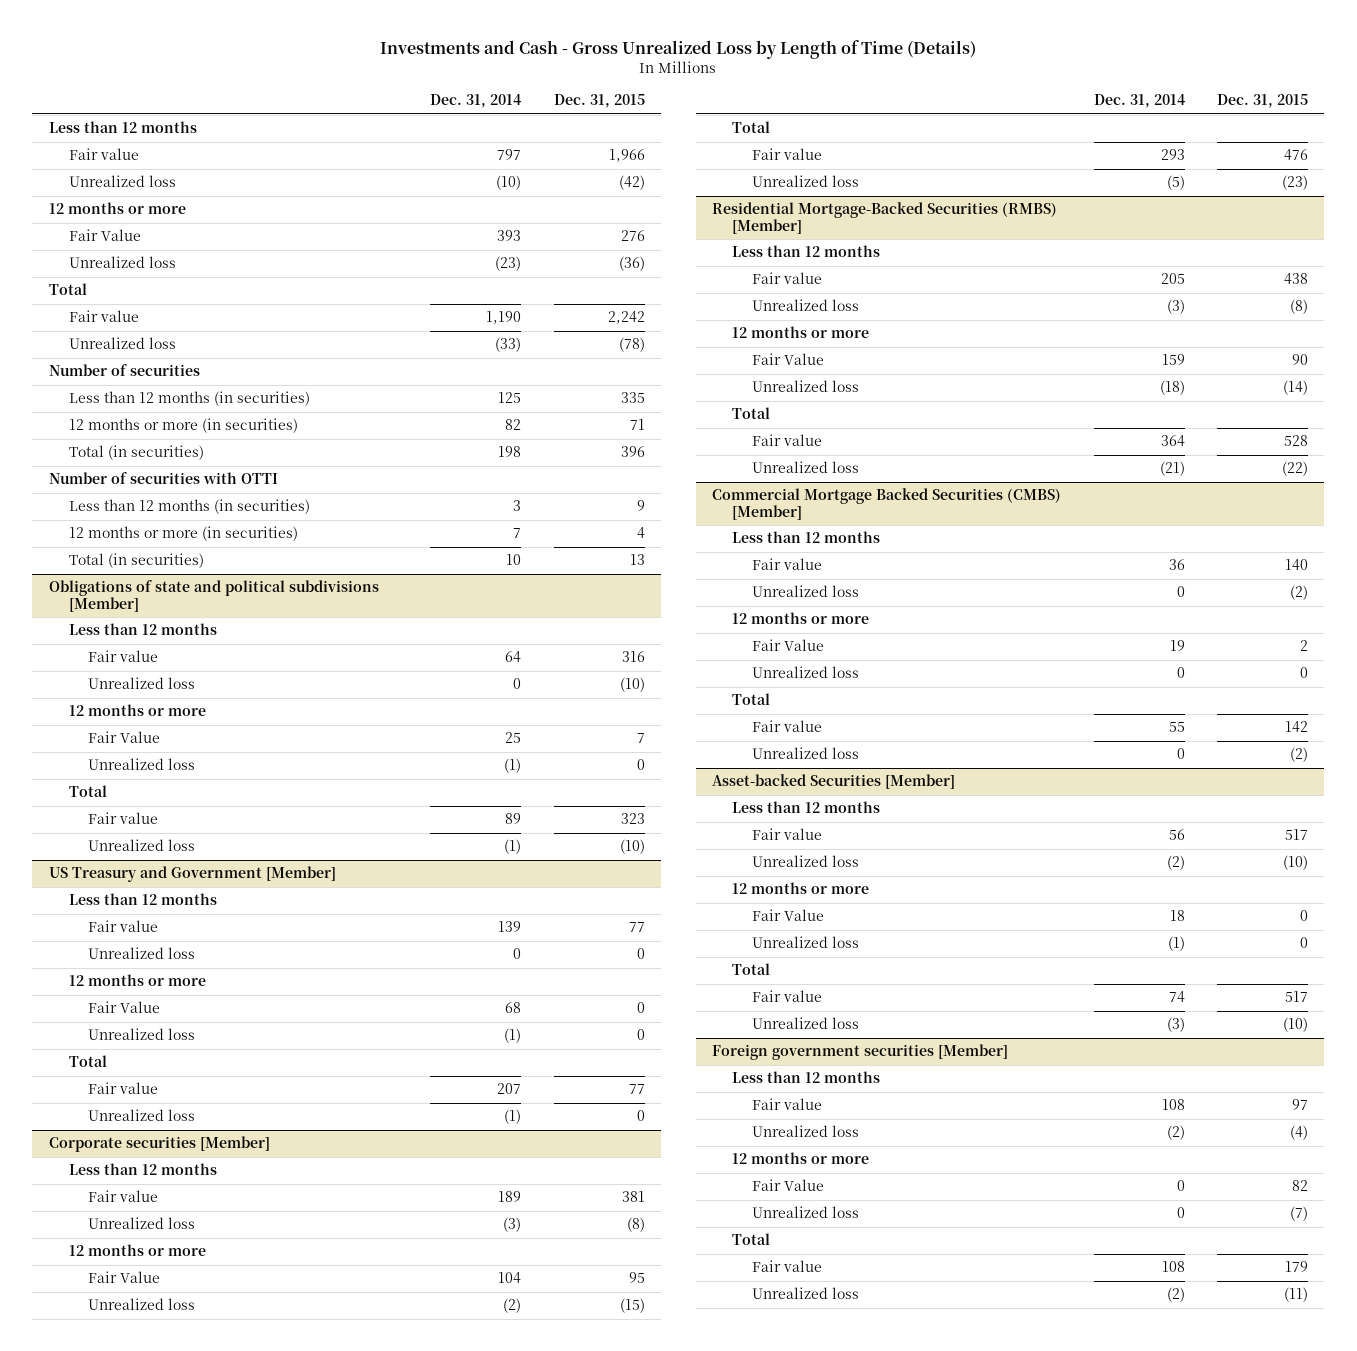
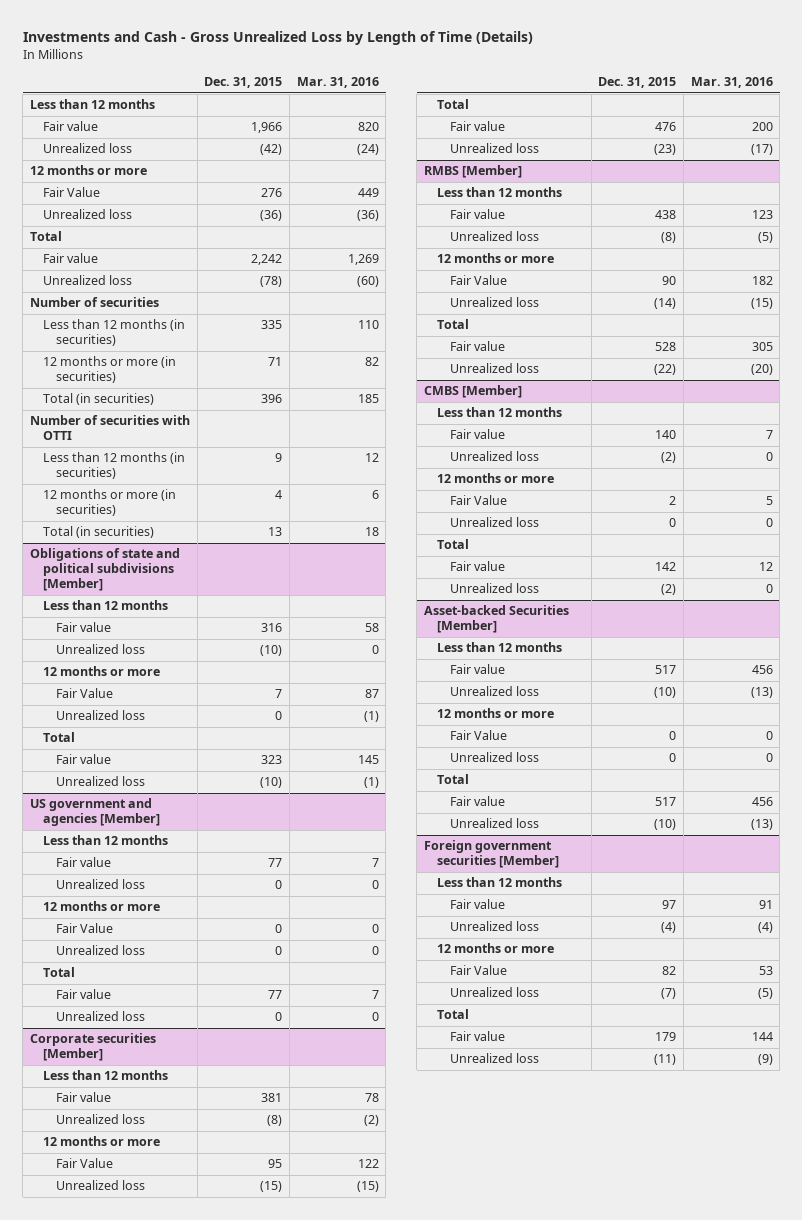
[430,94,522,109] Dec. 31, 2014 -> none
none -> [296,77,379,89] Mar. 31, 2016
[48,866,336,883] US Treasury and Government [Member] -> [29,798,160,827] US government and agencies [Member]
[712,202,1058,234] Residential Mortgage-Backed Securities (RMBS) [Member] -> [423,165,522,179] RMBS [Member]
[712,488,1062,520] Commercial Mortgage Backed Securities (CMBS) [Member] -> [423,385,522,399] CMBS [Member]

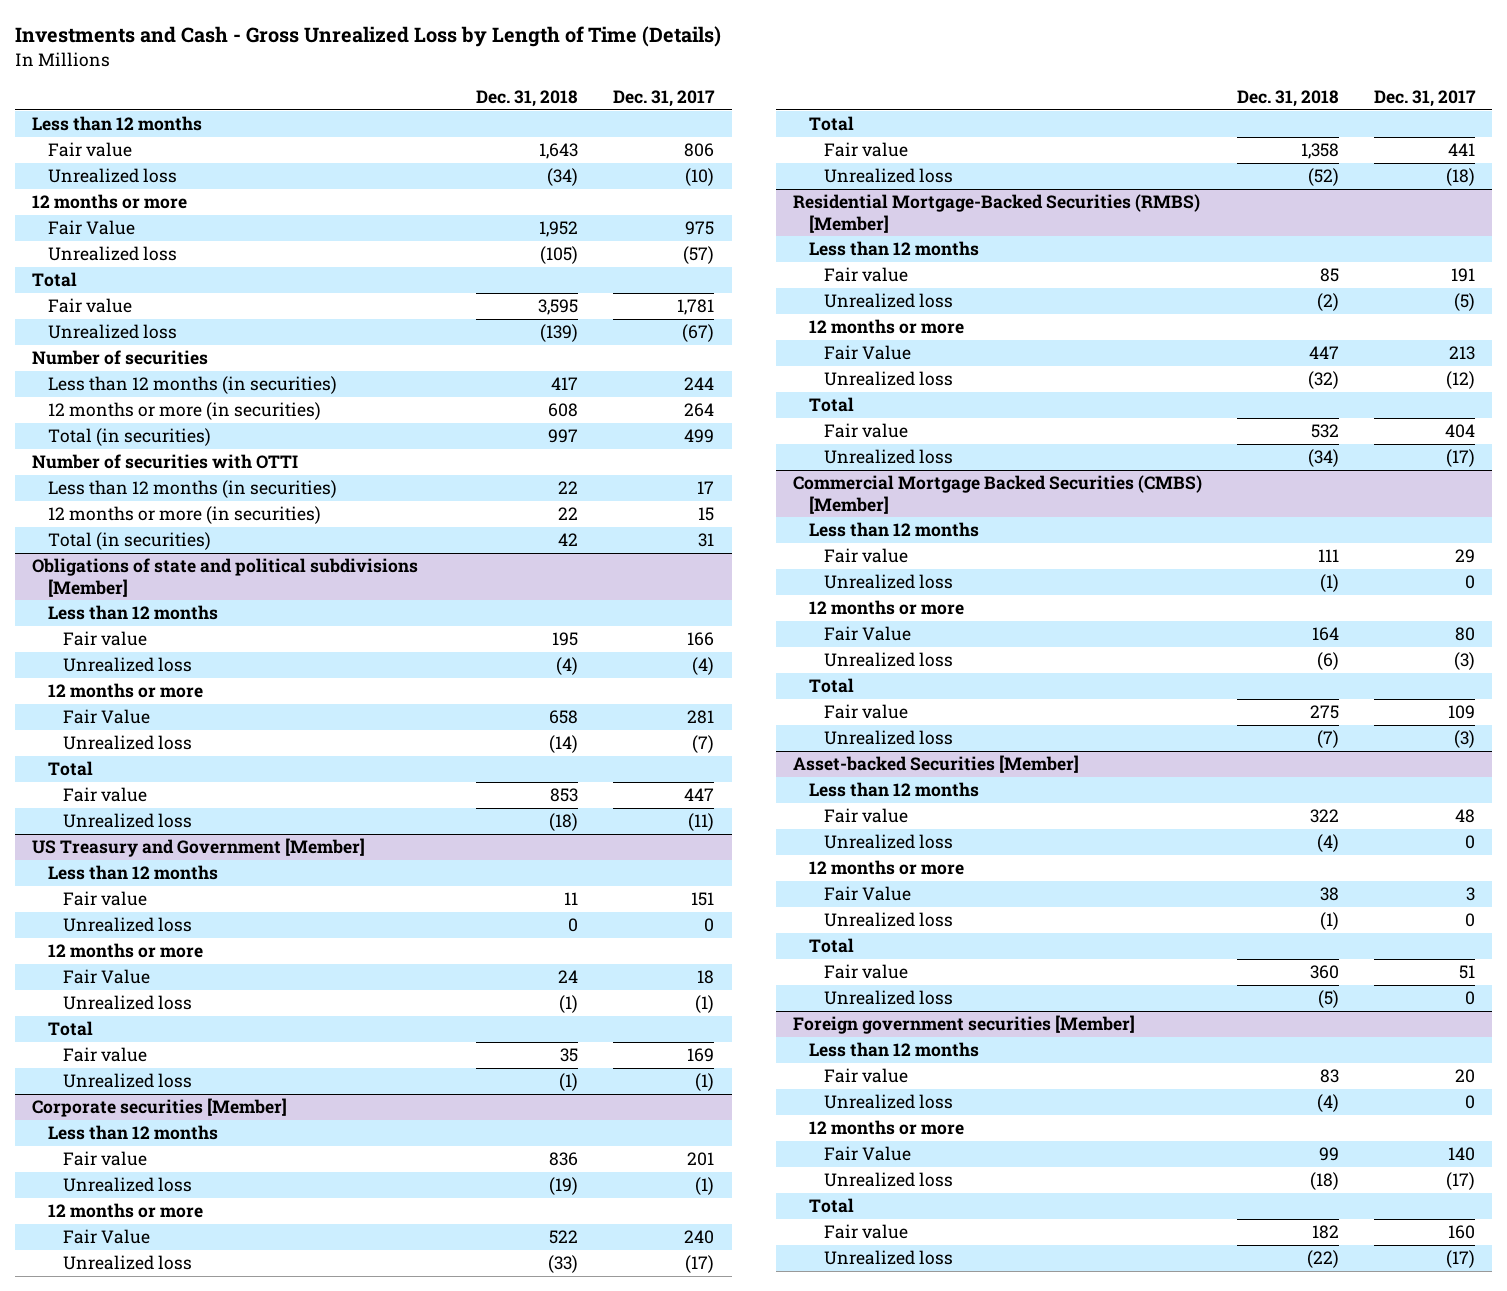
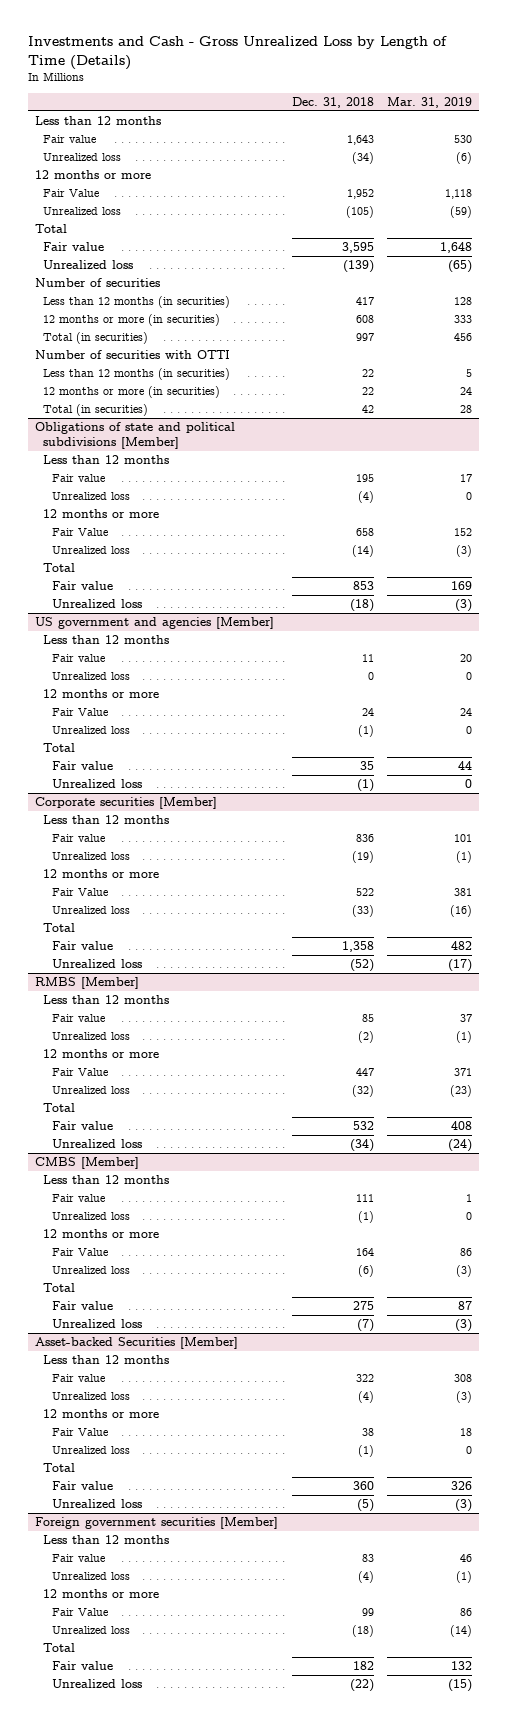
[613,89,716,107] Dec. 31, 2017 -> none
none -> [387,96,473,108] Mar. 31, 2019
[32,838,366,858] US Treasury and Government [Member] -> [34,617,274,630] US government and agencies [Member]
[792,194,1200,233] Residential Mortgage-Backed Securities (RMBS) [Member] -> [34,977,139,990] RMBS [Member]
[792,475,1202,514] Commercial Mortgage Backed Securities (CMBS) [Member] -> [34,1157,139,1170] CMBS [Member]

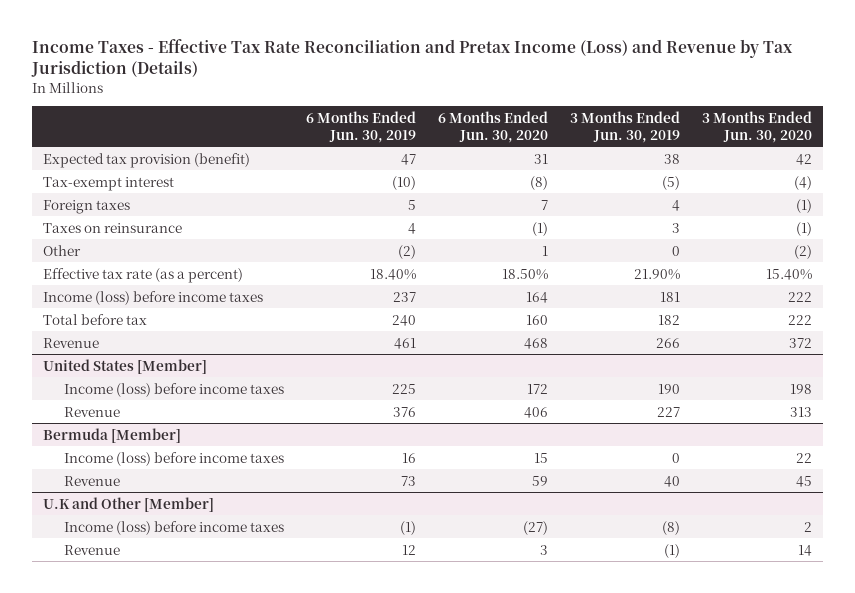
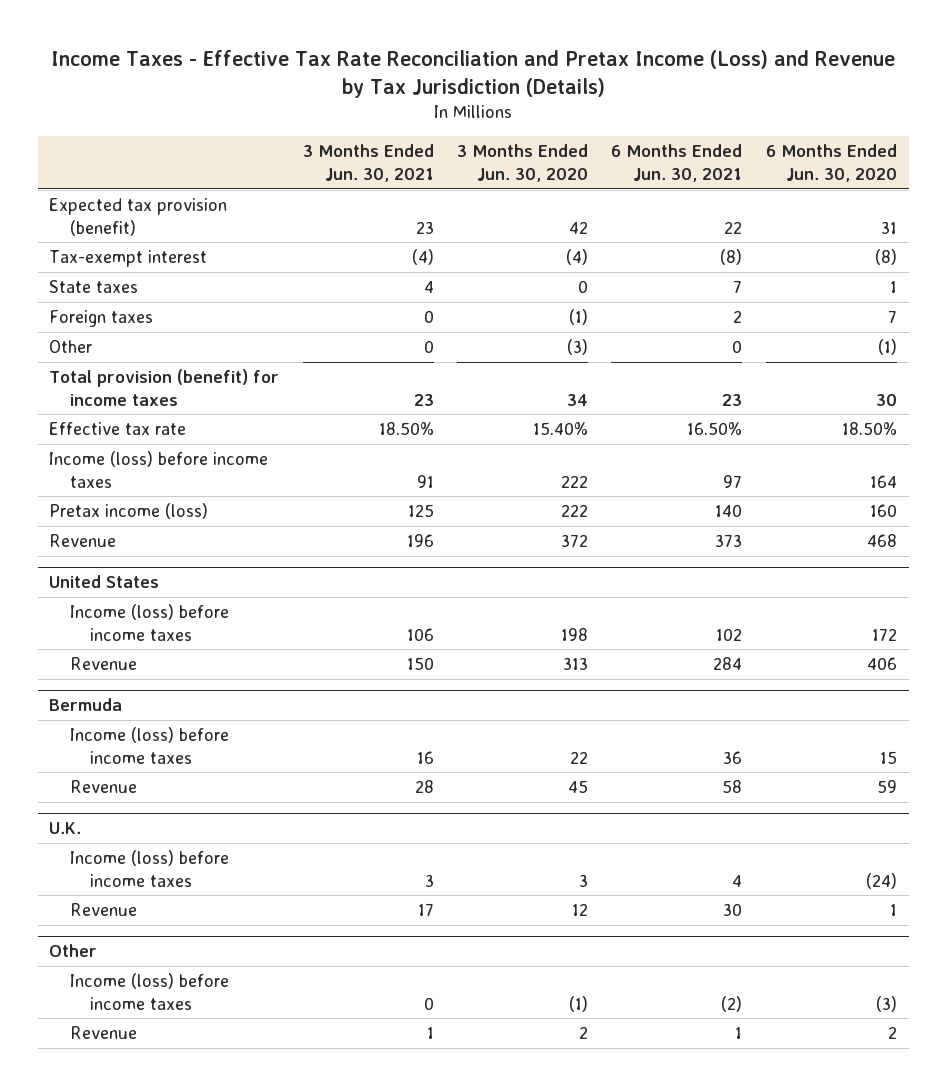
[305,110,416,143] 6 Months Ended Jun. 30, 2019 -> none
[569,110,680,143] 3 Months Ended Jun. 30, 2019 -> none
none -> [302,144,434,182] 3 Months Ended Jun. 30, 2021
none -> [611,144,743,182] 6 Months Ended Jun. 30, 2021
none -> [49,280,139,294] State taxes
[43,222,183,233] Taxes on reinsurance -> none
[541,245,548,256] 1 -> [877,339,897,356] (1)
[793,244,812,259] (2) -> [567,339,589,356] (3)
none -> [49,369,280,406] Total provision (benefit) for income taxes
[43,267,244,283] Effective tax rate (as a percent) -> [49,422,187,436] Effective tax rate
[43,313,148,325] Total before tax -> [49,503,209,520] Pretax income (loss)
[43,358,208,374] United States [Member] -> [49,575,160,589] United States
[43,427,182,443] Bermuda [Member] -> [49,698,123,712] Bermuda
[43,496,215,512] U.K and Other [Member] -> [49,822,82,835] U.K.
[522,520,548,535] (27) -> [865,872,897,889] (24)
[803,521,812,532] 2 -> [579,873,589,887] 3
[539,544,548,555] 3 -> [889,904,897,917] 1
[797,544,812,556] 14 -> [572,903,589,917] 12
none -> [49,944,98,958] Other
none -> [69,973,229,1010] Income (loss) before income taxes
none -> [69,1026,137,1040] Revenue

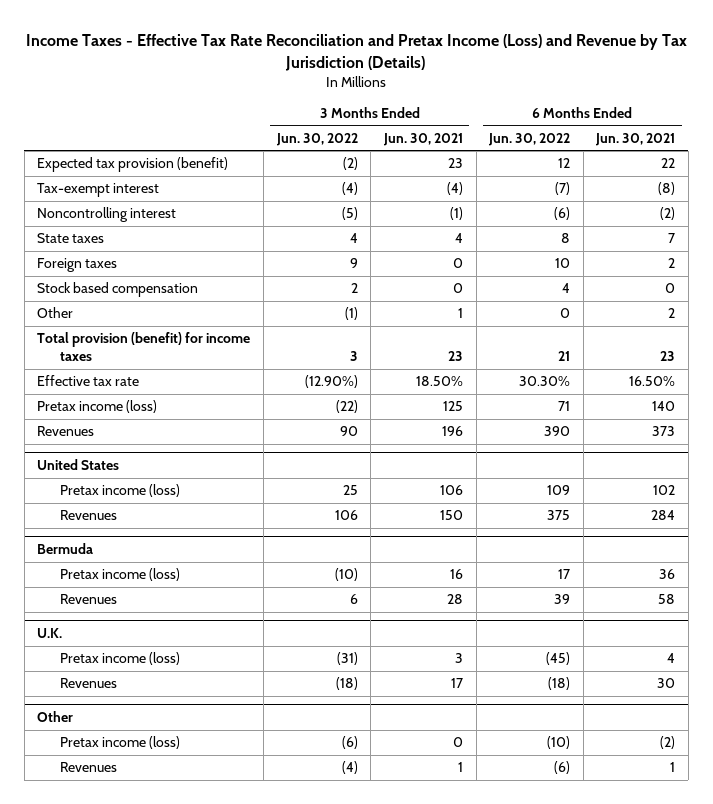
[457,144,589,182] 3 Months Ended Jun. 30, 2020 -> none
[765,144,897,182] 6 Months Ended Jun. 30, 2020 -> none
none -> [275,132,358,146] Jun. 30, 2022
none -> [488,132,571,146] Jun. 30, 2022
none -> [37,207,177,223] Noncontrolling interest
none -> [37,282,199,298] Stock based compensation
[423,340,434,354] 0 -> [457,308,463,319] 1
[732,340,743,354] 0 -> [668,308,676,319] 2
[49,451,269,488] Income (loss) before income taxes -> none
[49,534,117,548] Revenue -> [37,426,95,437] Revenues
[69,604,229,641] Income (loss) before income taxes -> [59,484,180,498] Pretax income (loss)
[69,657,137,671] Revenue -> [59,510,117,521] Revenues
[69,727,229,764] Income (loss) before income taxes -> [59,568,180,582] Pretax income (loss)
[69,780,137,794] Revenue -> [59,594,117,605] Revenues
[69,850,229,887] Income (loss) before income taxes -> none
none -> [59,652,180,666] Pretax income (loss)
[69,903,137,917] Revenue -> [59,678,117,689] Revenues
[69,973,229,1010] Income (loss) before income taxes -> none
none -> [59,736,180,750] Pretax income (loss)
[69,1026,137,1040] Revenue -> [59,762,117,773] Revenues

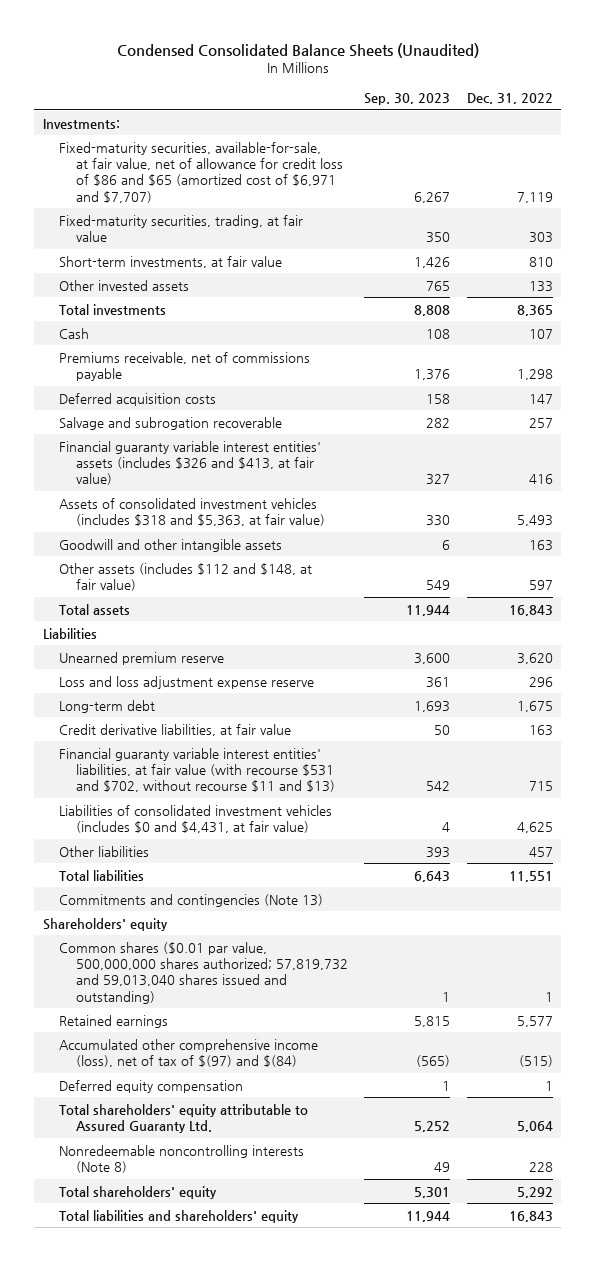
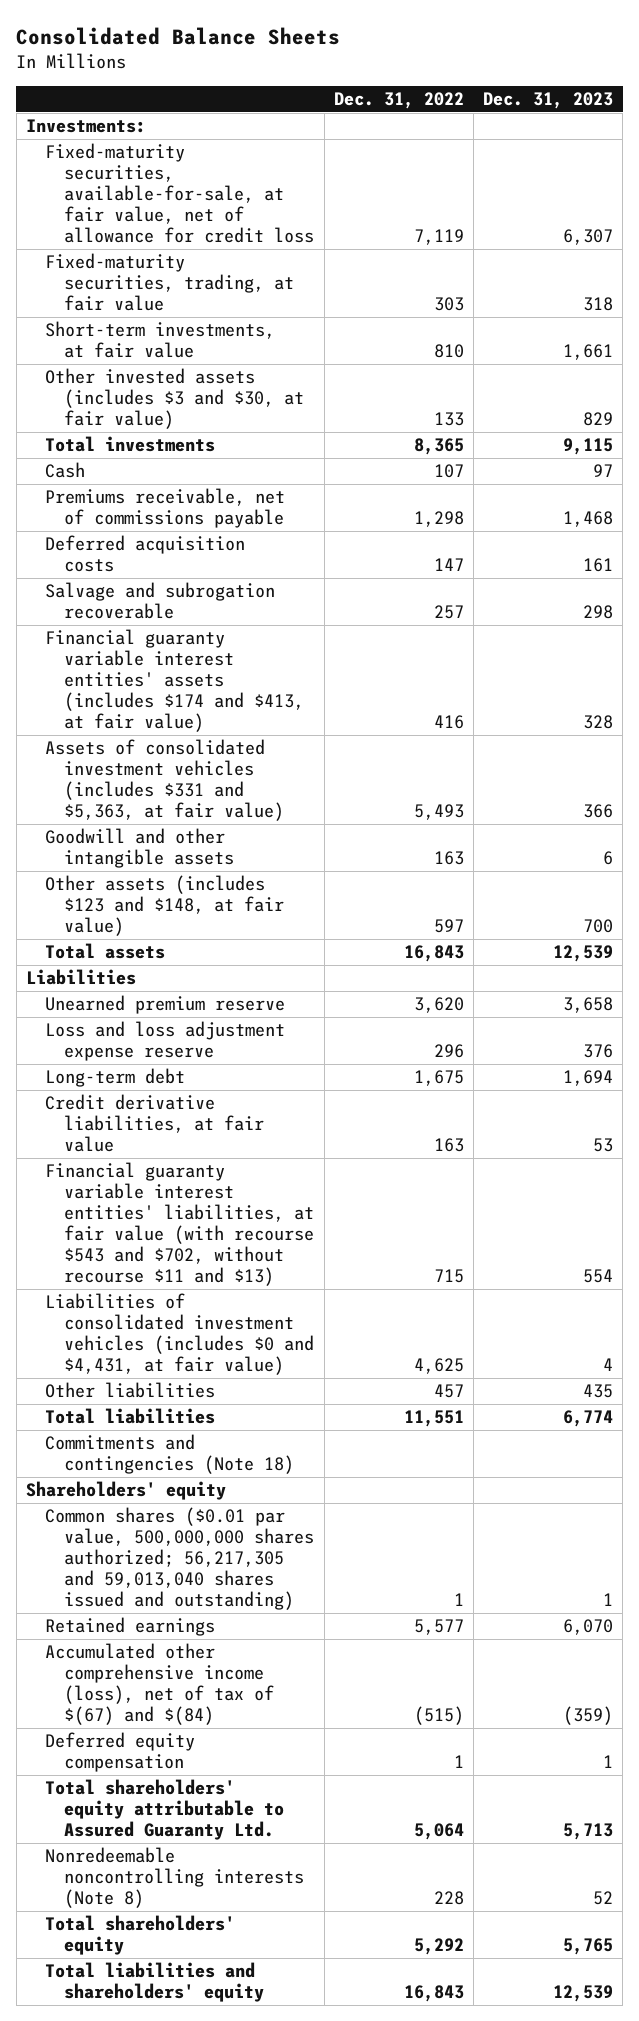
[116,42,479,58] Condensed Consolidated Balance Sheets (Unaudited) -> [16,27,341,46] Consolidated Balance Sheets
[364,93,451,106] Sep. 30, 2023 -> none
none -> [483,92,614,110] Dec. 31, 2023
[59,141,343,203] Fixed-maturity securities, available-for-sale, at fair value, net of allowance for credit loss of $86 and $65 (amortized cost of $6,971 and $7,707) -> [45,143,315,244] Fixed-maturity securities, available-for-sale, at fair value, net of allowance for credit loss
[59,279,190,291] Other invested assets -> [45,368,305,430] Other invested assets (includes $3 and $30, at fair value)
[59,440,322,486] Financial guaranty variable interest entities' assets (includes $326 and $413, at fair value) -> [45,629,305,733] Financial guaranty variable interest entities' assets (includes $174 and $413, at fair value)
[59,497,325,527] Assets of consolidated investment vehicles (includes $318 and $5,363, at fair value) -> [45,739,285,822] Assets of consolidated investment vehicles (includes $331 and $5,363, at fair value)
[59,562,313,592] Other assets (includes $112 and $148, at fair value) -> [45,875,285,937] Other assets (includes $123 and $148, at fair value)
[59,747,335,793] Financial guaranty variable interest entities' liabilities, at fair value (with recourse $531 and $702, without recourse $11 and $13) -> [45,1162,315,1287] Financial guaranty variable interest entities' liabilities, at fair value (with recourse $543 and $702, without recourse $11 and $13)
[59,893,324,907] Commitments and contingencies (Note 13) -> [45,1434,295,1475] Commitments and contingencies (Note 18)
[59,941,348,1004] Common shares ($0.01 par value, 500,000,000 shares authorized; 57,819,732 and 59,013,040 shares issued and outstanding) -> [45,1507,315,1611] Common shares ($0.01 par value, 500,000,000 shares authorized; 56,217,305 and 59,013,040 shares issued and outstanding)
[59,1038,319,1068] Accumulated other comprehensive income (loss), net of tax of $(97) and $(84) -> [45,1643,275,1726] Accumulated other comprehensive income (loss), net of tax of $(67) and $(84)

